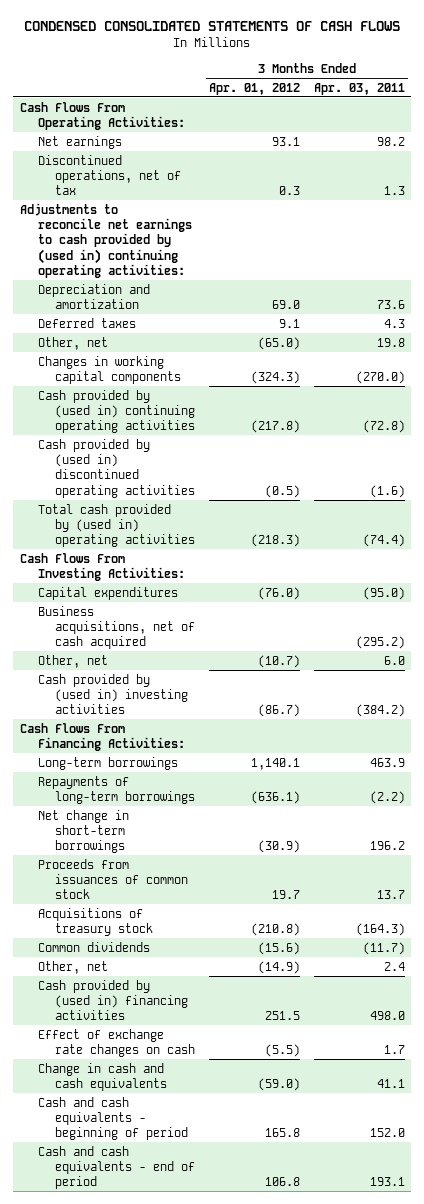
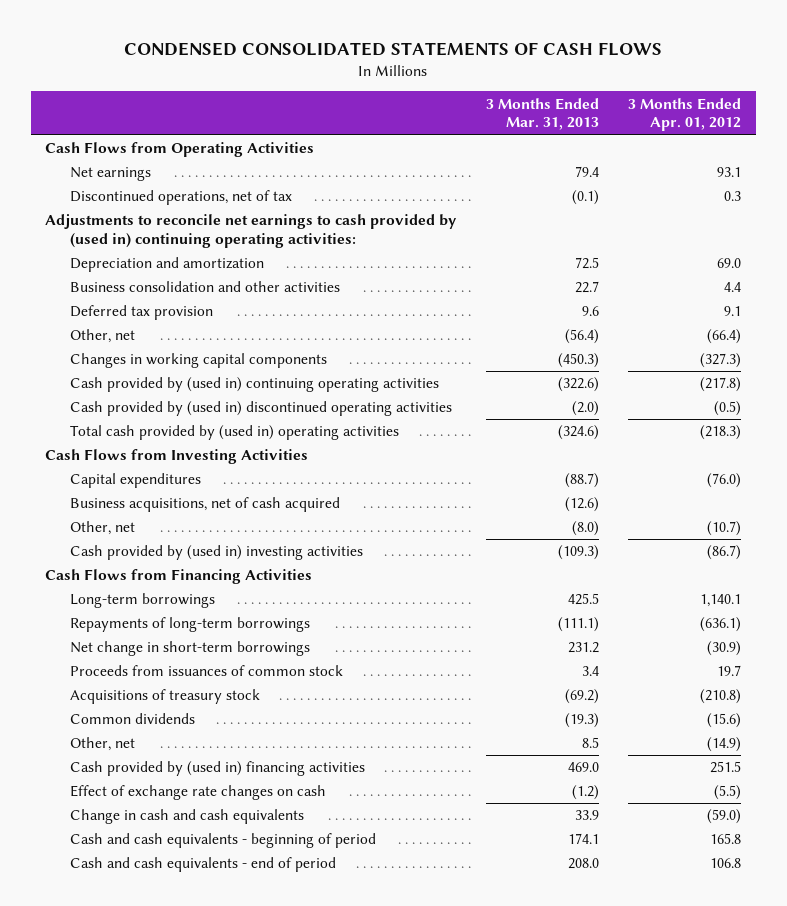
[313,82,405,95] Apr. 03, 2011 -> none
none -> [485,97,599,131] 3 Months Ended Mar. 31, 2013
[19,101,185,130] Cash Flows From Operating Activities: -> [45,142,315,158] Cash Flows from Operating Activities
none -> [69,281,340,293] Business consolidation and other activities
[37,317,136,328] Deferred taxes -> [69,305,213,321] Deferred tax provision
[257,336,300,350] (65.0) -> [707,329,742,345] (66.4)
[250,370,300,384] (324.3) -> [700,353,742,369] (327.3)
[19,552,185,581] Cash Flows From Investing Activities: -> [45,449,309,465] Cash Flows from Investing Activities
[19,722,185,751] Cash Flows From Financing Activities: -> [45,569,313,585] Cash Flows from Financing Activities

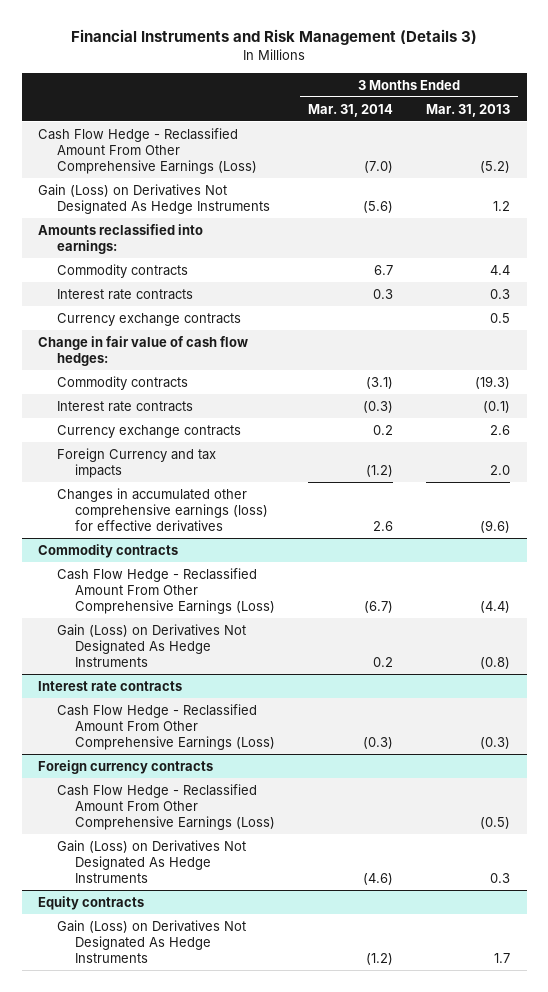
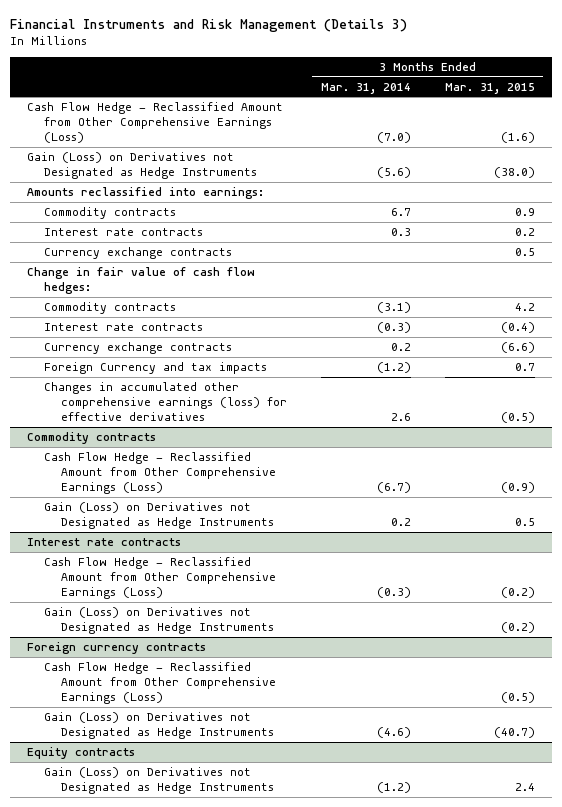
[426,103,511,117] Mar. 31, 2013 -> none
none -> [444,82,535,94] Mar. 31, 2015
[38,127,257,175] Cash Flow Hedge - Reclassified Amount From Other Comprehensive Earnings (Loss) -> [27,101,284,144] Cash Flow Hedge - Reclassified Amount from Other Comprehensive Earnings (Loss)
[38,183,270,214] Gain (Loss) on Derivatives Not Designated As Hedge Instruments -> [27,151,258,180] Gain (Loss) on Derivatives not Designated as Hedge Instruments
[56,567,276,615] Cash Flow Hedge - Reclassified Amount From Other Comprehensive Earnings (Loss) -> [44,451,277,495] Cash Flow Hedge - Reclassified Amount from Other Comprehensive Earnings (Loss)
[56,623,246,668] Gain (Loss) on Derivatives Not Designated As Hedge Instruments -> [44,501,275,530] Gain (Loss) on Derivatives not Designated as Hedge Instruments
[56,703,276,751] Cash Flow Hedge - Reclassified Amount From Other Comprehensive Earnings (Loss) -> [44,556,277,600] Cash Flow Hedge - Reclassified Amount from Other Comprehensive Earnings (Loss)
none -> [44,606,275,635] Gain (Loss) on Derivatives not Designated as Hedge Instruments
[56,783,276,831] Cash Flow Hedge - Reclassified Amount From Other Comprehensive Earnings (Loss) -> [44,661,277,705] Cash Flow Hedge - Reclassified Amount from Other Comprehensive Earnings (Loss)
[56,839,246,884] Gain (Loss) on Derivatives Not Designated As Hedge Instruments -> [44,711,275,740] Gain (Loss) on Derivatives not Designated as Hedge Instruments
[56,919,246,964] Gain (Loss) on Derivatives Not Designated As Hedge Instruments -> [44,766,275,795] Gain (Loss) on Derivatives not Designated as Hedge Instruments

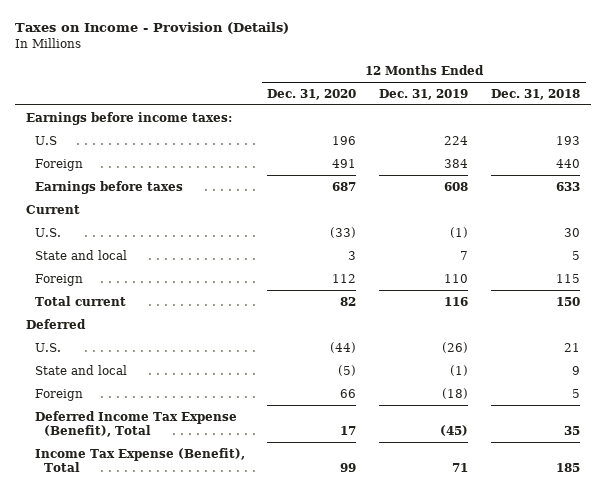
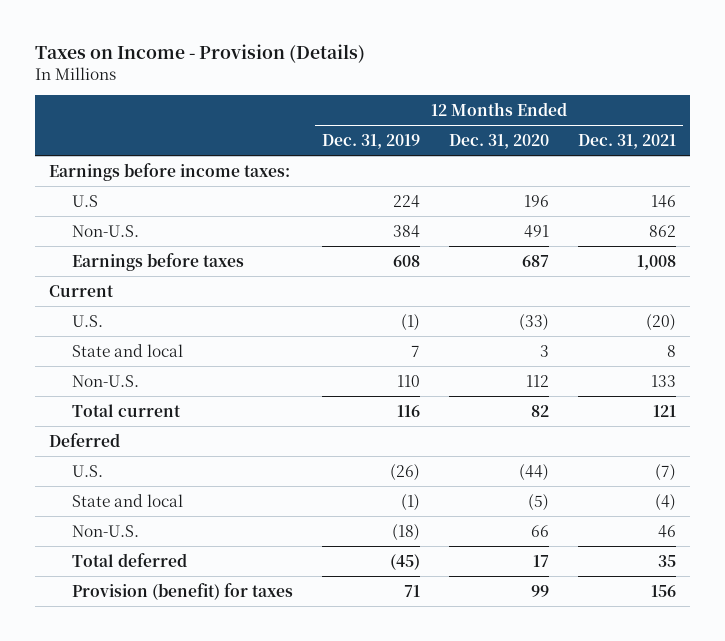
[490,88,580,100] Dec. 31, 2018 -> none
none -> [577,133,676,149] Dec. 31, 2021
[34,158,83,171] Foreign -> [71,224,139,237] Non-U.S.
[34,273,83,286] Foreign -> [71,374,139,387] Non-U.S.
[34,388,83,401] Foreign -> [71,524,139,537] Non-U.S.
[34,410,237,438] Deferred Income Tax Expense (Benefit), Total -> [71,552,187,567] Total deferred
[34,447,245,473] Income Tax Expense (Benefit), Total -> [71,582,293,600] Provision (benefit) for taxes

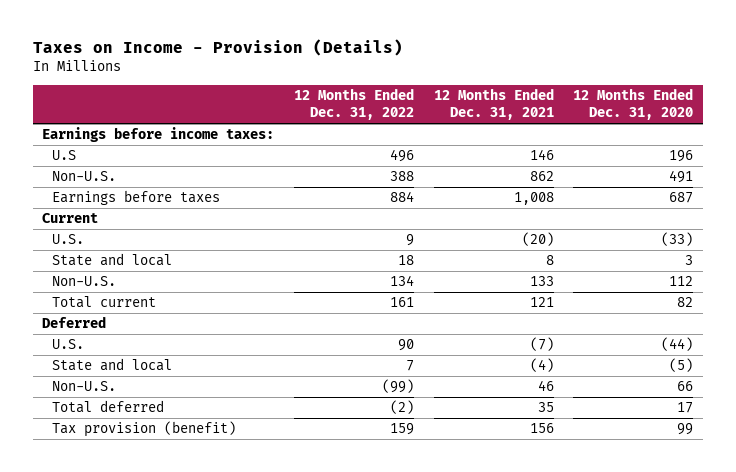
[321,133,420,149] Dec. 31, 2019 -> none
none -> [294,88,415,121] 12 Months Ended Dec. 31, 2022
[71,582,293,600] Provision (benefit) for taxes -> [51,421,236,438] Tax provision (benefit)

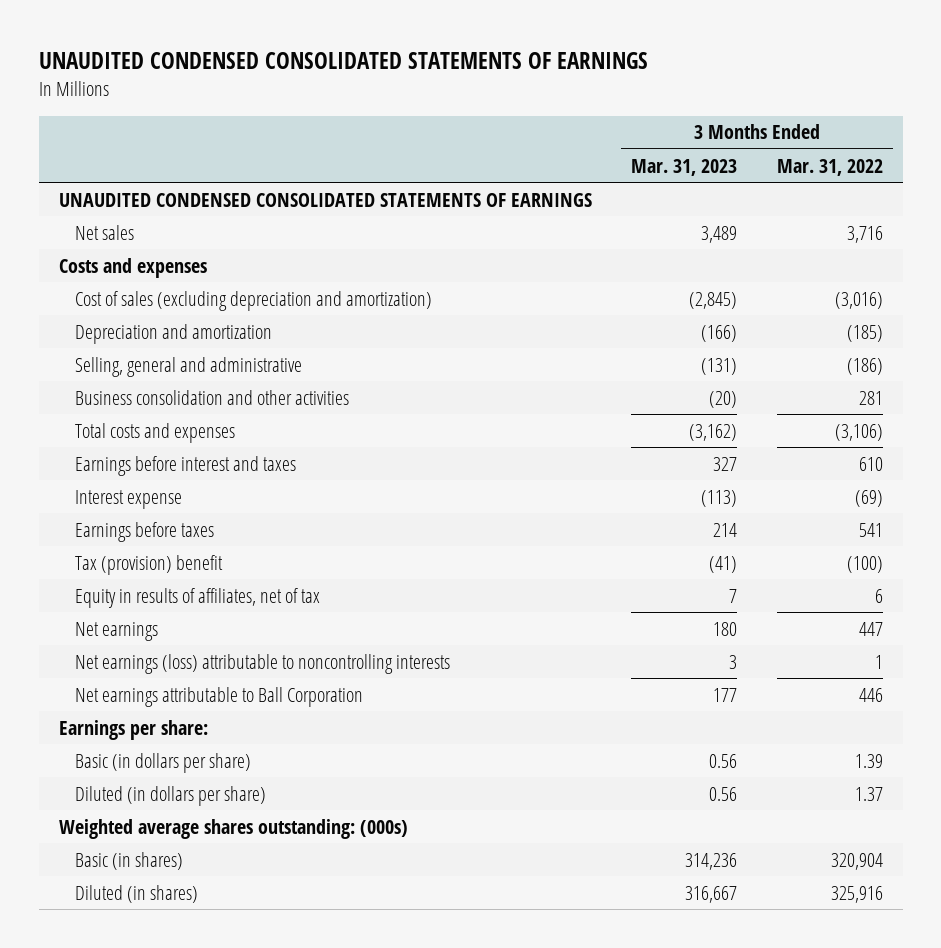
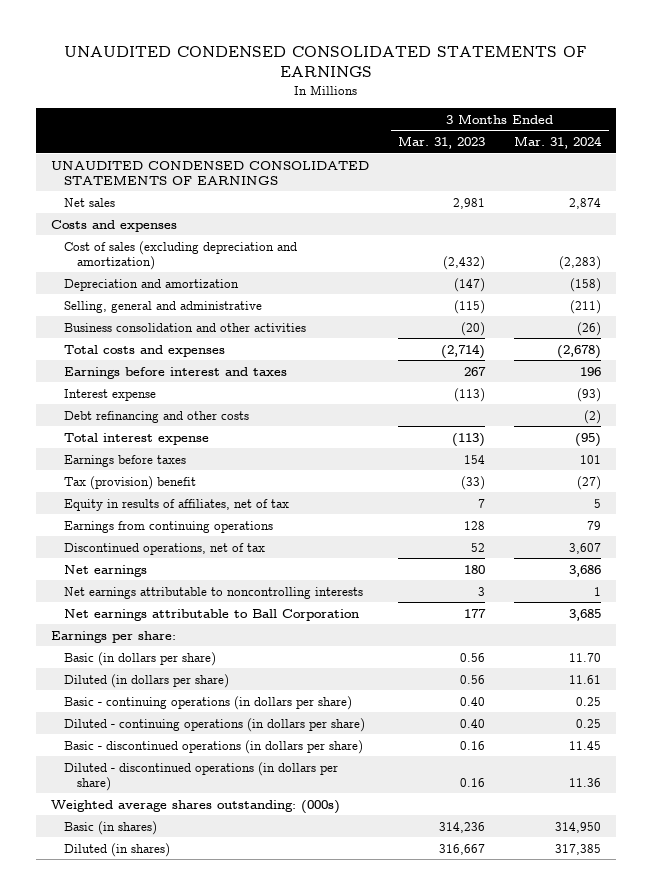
[776,158,883,176] Mar. 31, 2022 -> none
none -> [514,135,603,149] Mar. 31, 2024
[701,225,738,243] 3,489 -> [453,197,486,209] 2,981
[689,291,738,309] (2,845) -> [443,255,486,270] (2,432)
[701,324,738,342] (166) -> [454,277,486,292] (147)
[701,357,738,375] (131) -> [454,299,486,314] (115)
[689,423,738,441] (3,162) -> [441,343,486,359] (2,714)
[713,456,738,471] 327 -> [464,366,487,376] 267
none -> [63,410,249,423] Debt refinancing and other costs
none -> [63,432,209,445] Total interest expense
[713,522,738,537] 214 -> [464,454,486,464] 154
[709,555,738,573] (41) -> [461,475,486,490] (33)
none -> [63,520,273,533] Earnings from continuing operations
none -> [63,542,265,555] Discontinued operations, net of tax
[74,653,450,674] Net earnings (loss) attributable to noncontrolling interests -> [63,586,363,599] Net earnings attributable to noncontrolling interests
none -> [63,695,352,710] Basic - continuing operations (in dollars per share)
none -> [63,717,365,732] Diluted - continuing operations (in dollars per share)
none -> [63,739,363,754] Basic - discontinued operations (in dollars per share)
none -> [63,761,338,791] Diluted - discontinued operations (in dollars per share)

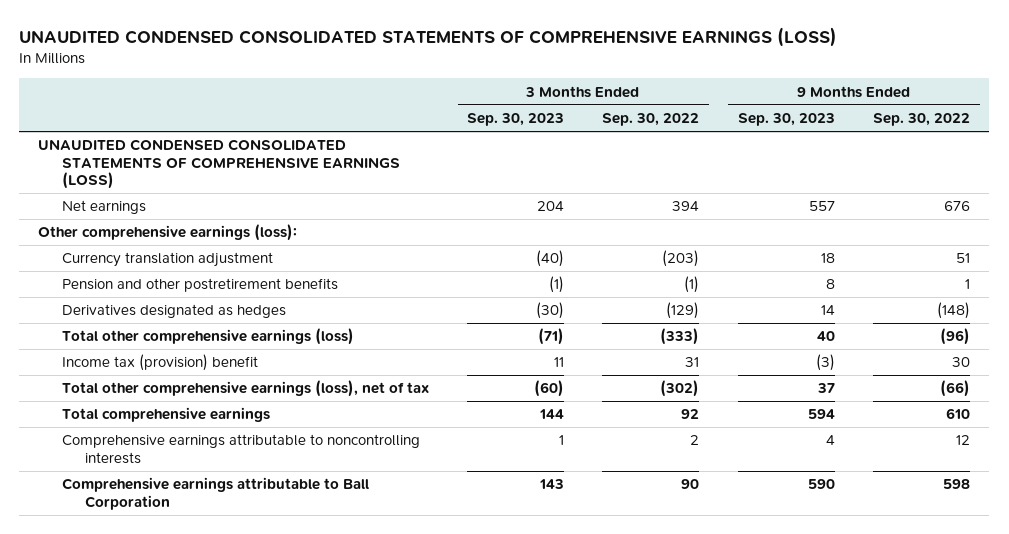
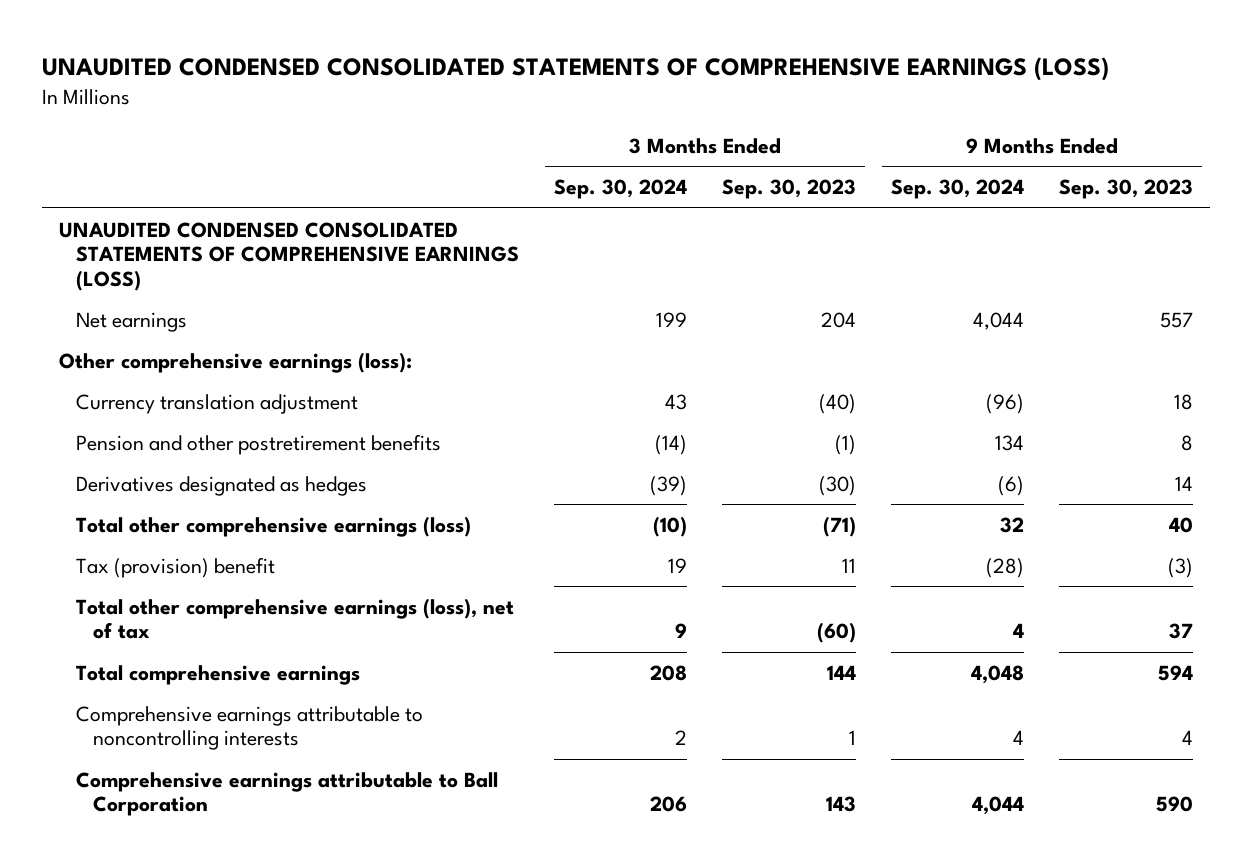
[602,113,700,127] Sep. 30, 2022 -> none
[873,113,971,127] Sep. 30, 2022 -> none
none -> [553,179,687,200] Sep. 30, 2024
none -> [890,179,1024,200] Sep. 30, 2024
[61,354,258,372] Income tax (provision) benefit -> [76,556,276,578] Tax (provision) benefit

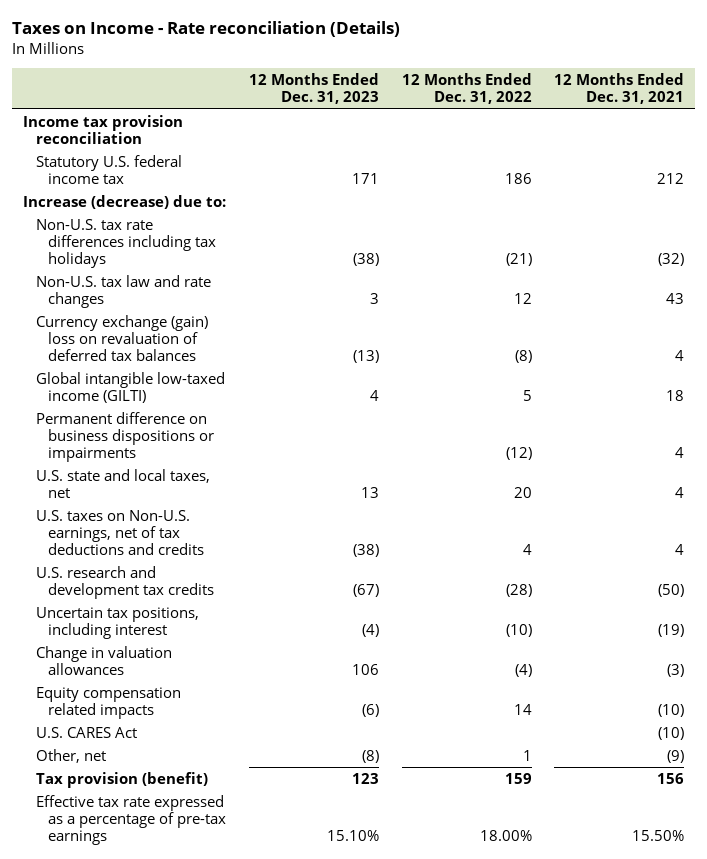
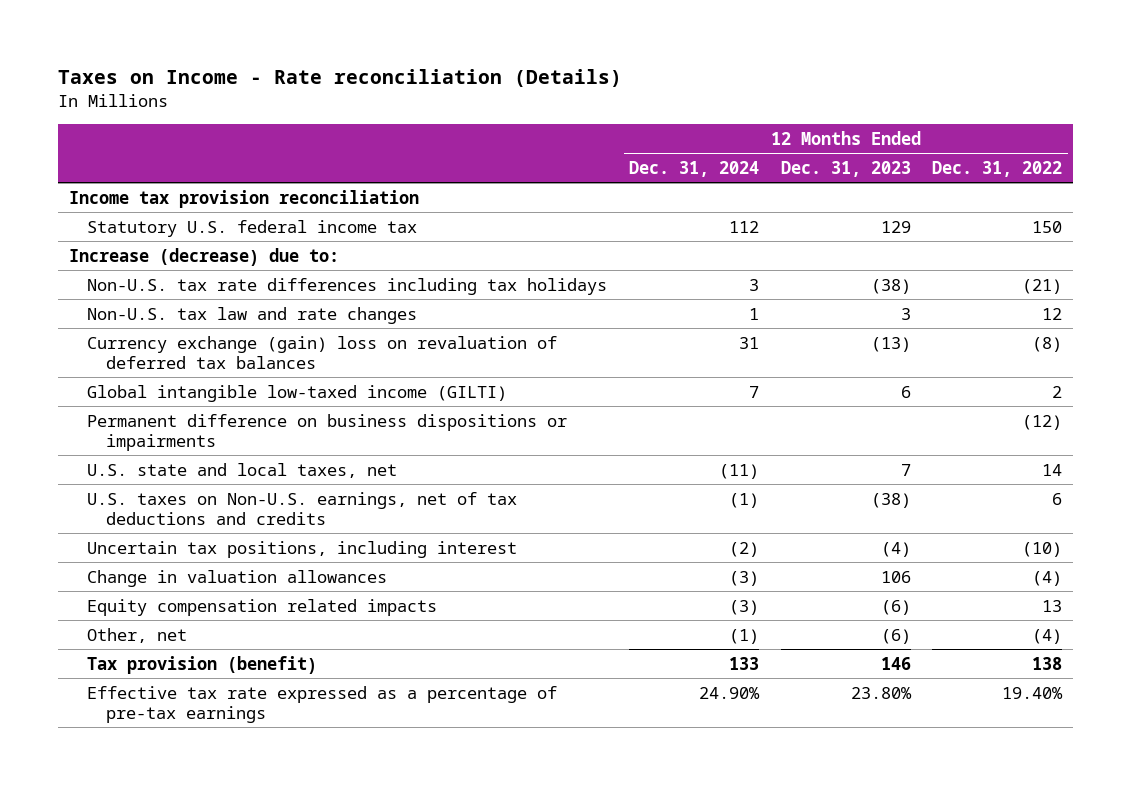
[554,73,685,105] 12 Months Ended Dec. 31, 2021 -> none
none -> [629,160,760,177] Dec. 31, 2024
[351,172,379,184] 171 -> [880,220,911,233] 129
[504,172,532,184] 186 -> [1032,220,1063,233] 150
[369,389,379,401] 4 -> [900,385,911,398] 6
[522,389,532,401] 5 -> [1052,385,1063,398] 2
[35,565,215,599] U.S. research and development tax credits -> none
[360,486,379,498] 13 -> [900,463,911,476] 7
[513,486,532,498] 20 -> [1042,463,1063,476] 14
[522,543,532,555] 4 -> [1052,492,1063,505] 6
[35,726,137,738] U.S. CARES Act -> none
[513,703,532,715] 14 -> [1042,599,1063,612] 13
[361,749,379,763] (8) -> [880,628,911,644] (6)
[522,749,532,761] 1 -> [1032,628,1063,644] (4)
[351,772,379,784] 123 -> [880,656,911,670] 146
[504,772,532,784] 159 -> [1032,656,1063,670] 138
[326,829,379,841] 15.10% -> [850,686,912,699] 23.80%
[479,829,532,841] 18.00% -> [1002,686,1064,699] 19.40%

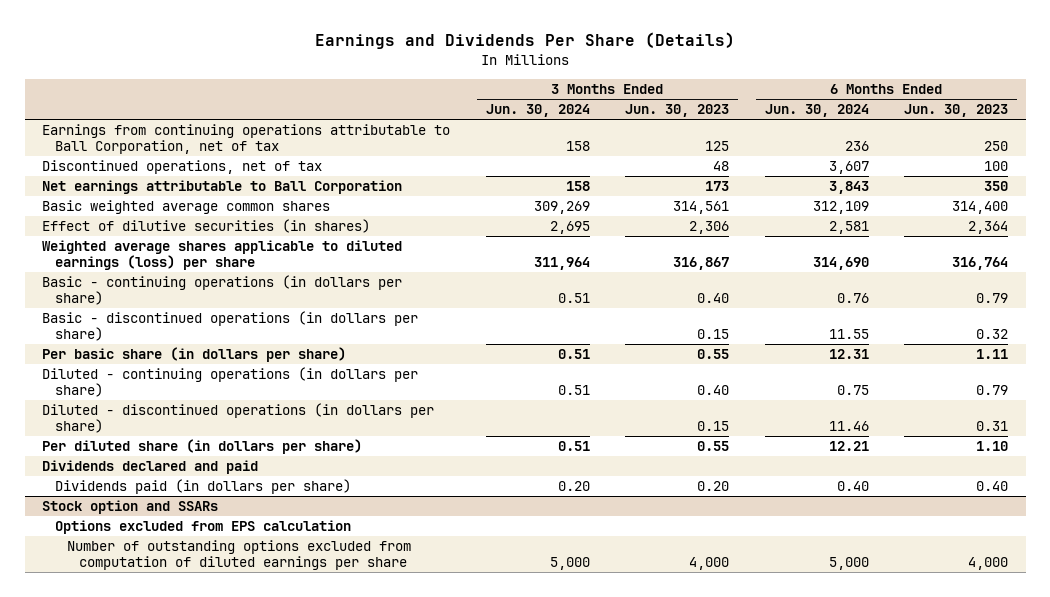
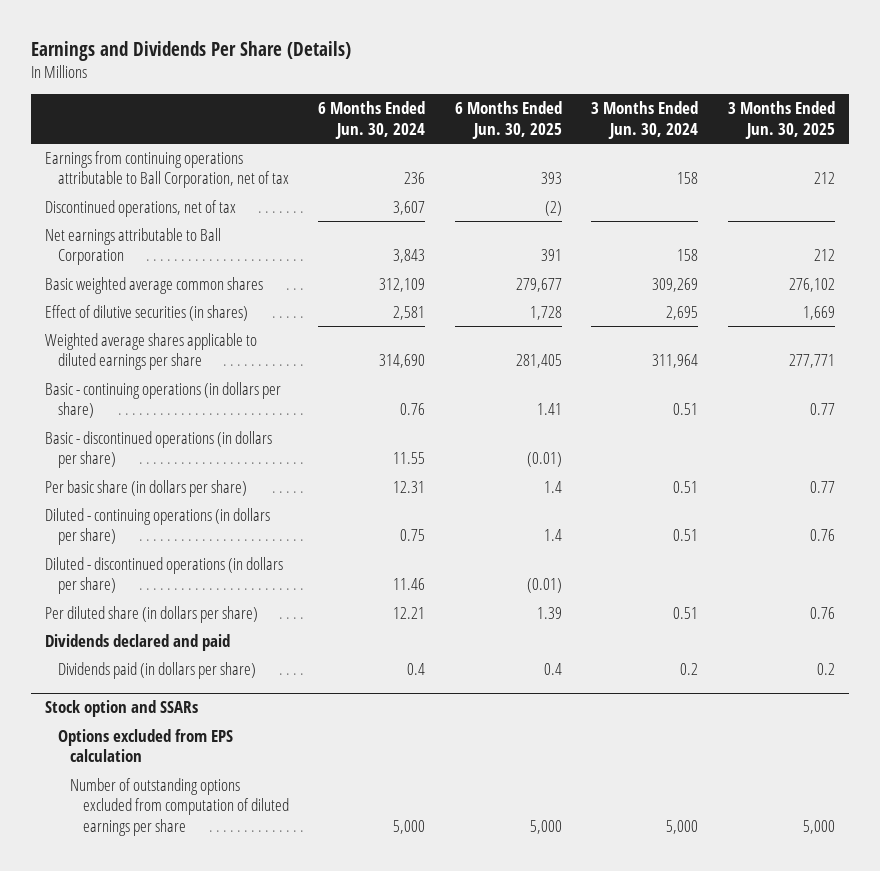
[625,104,730,118] Jun. 30, 2023 -> none
[903,104,1008,118] Jun. 30, 2023 -> none
none -> [454,101,562,139] 6 Months Ended Jun. 30, 2025
none -> [727,101,835,139] 3 Months Ended Jun. 30, 2025
[42,240,403,271] Weighted average shares applicable to diluted earnings (loss) per share -> [45,333,258,371] Weighted average shares applicable to diluted earnings per share
[557,481,590,492] 0.20 -> [680,663,699,676] 0.2
[836,481,869,492] 0.40 -> [407,663,426,676] 0.4

